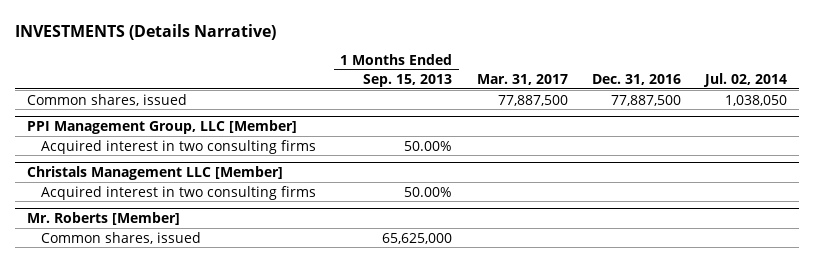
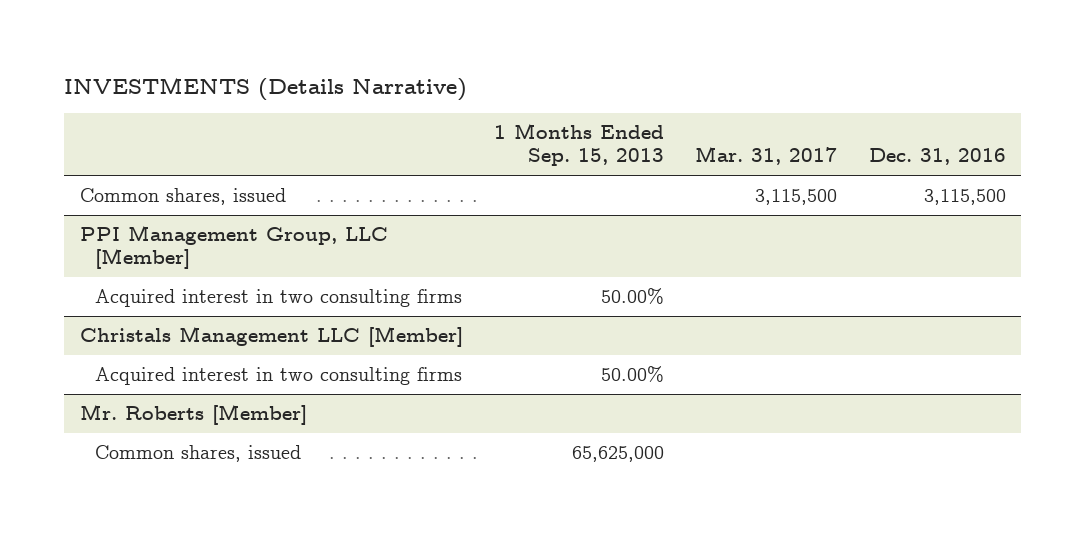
[702,73,787,88] Jul. 02, 2014 -> none
[497,94,568,106] 77,887,500 -> [755,188,838,205] 3,115,500
[610,94,681,106] 77,887,500 -> [923,188,1006,205] 3,115,500

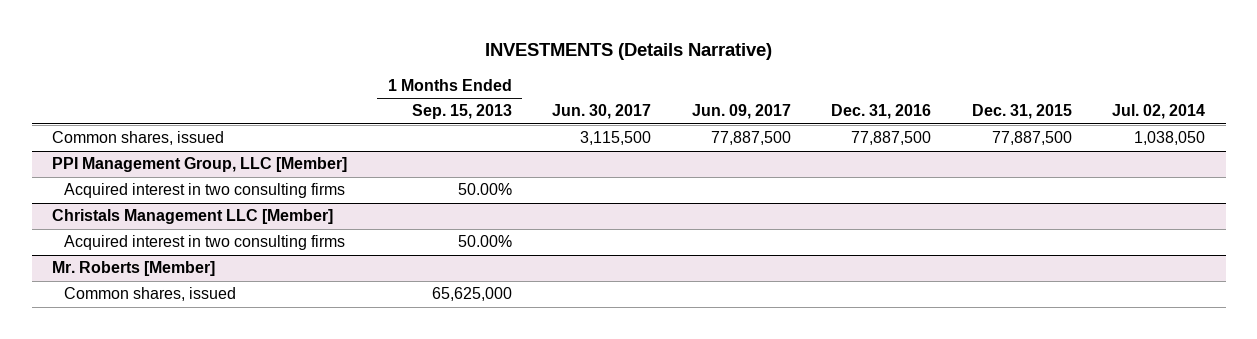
[695,146,838,166] Mar. 31, 2017 -> none
none -> [552,104,652,120] Jun. 30, 2017
none -> [691,104,791,120] Jun. 09, 2017
none -> [971,104,1072,120] Dec. 31, 2015
none -> [1112,104,1206,120] Jul. 02, 2014
[923,188,1006,205] 3,115,500 -> [851,131,932,146] 77,887,500

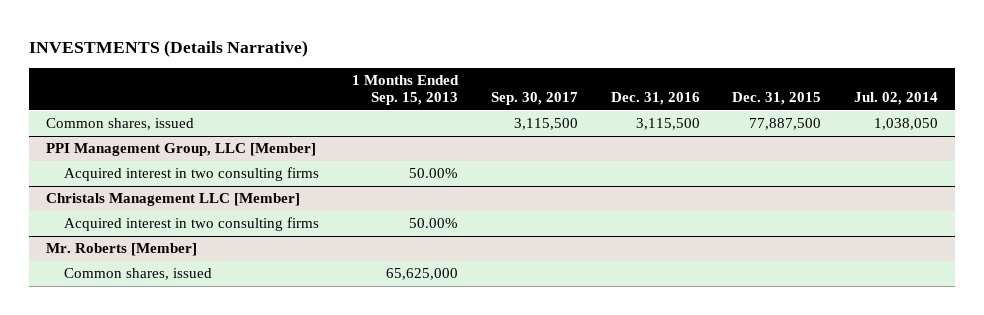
[552,104,652,120] Jun. 30, 2017 -> none
[691,104,791,120] Jun. 09, 2017 -> none
none -> [490,92,578,106] Sep. 30, 2017
[851,131,932,146] 77,887,500 -> [635,118,700,131] 3,115,500

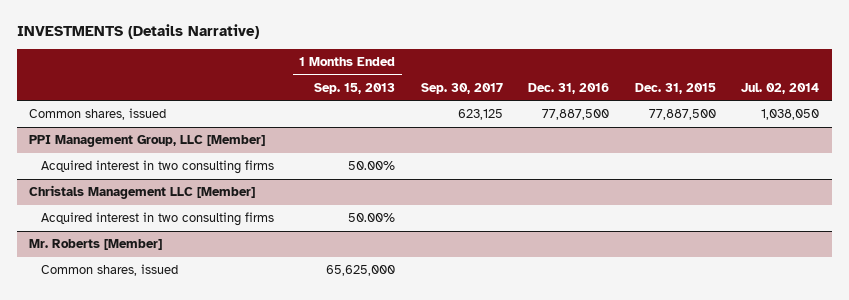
[513,118,578,131] 3,115,500 -> [457,109,503,121] 623,125
[635,118,700,131] 3,115,500 -> [542,109,610,121] 77,887,500

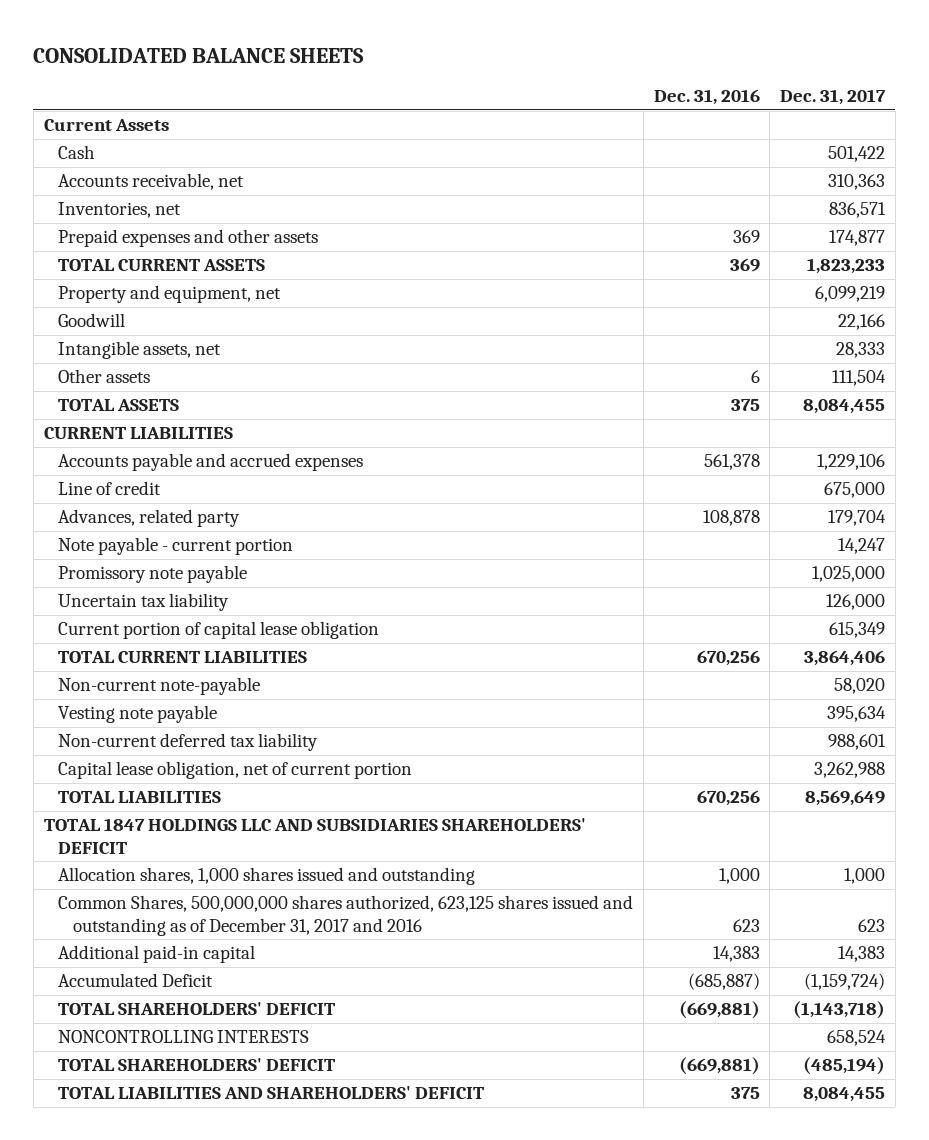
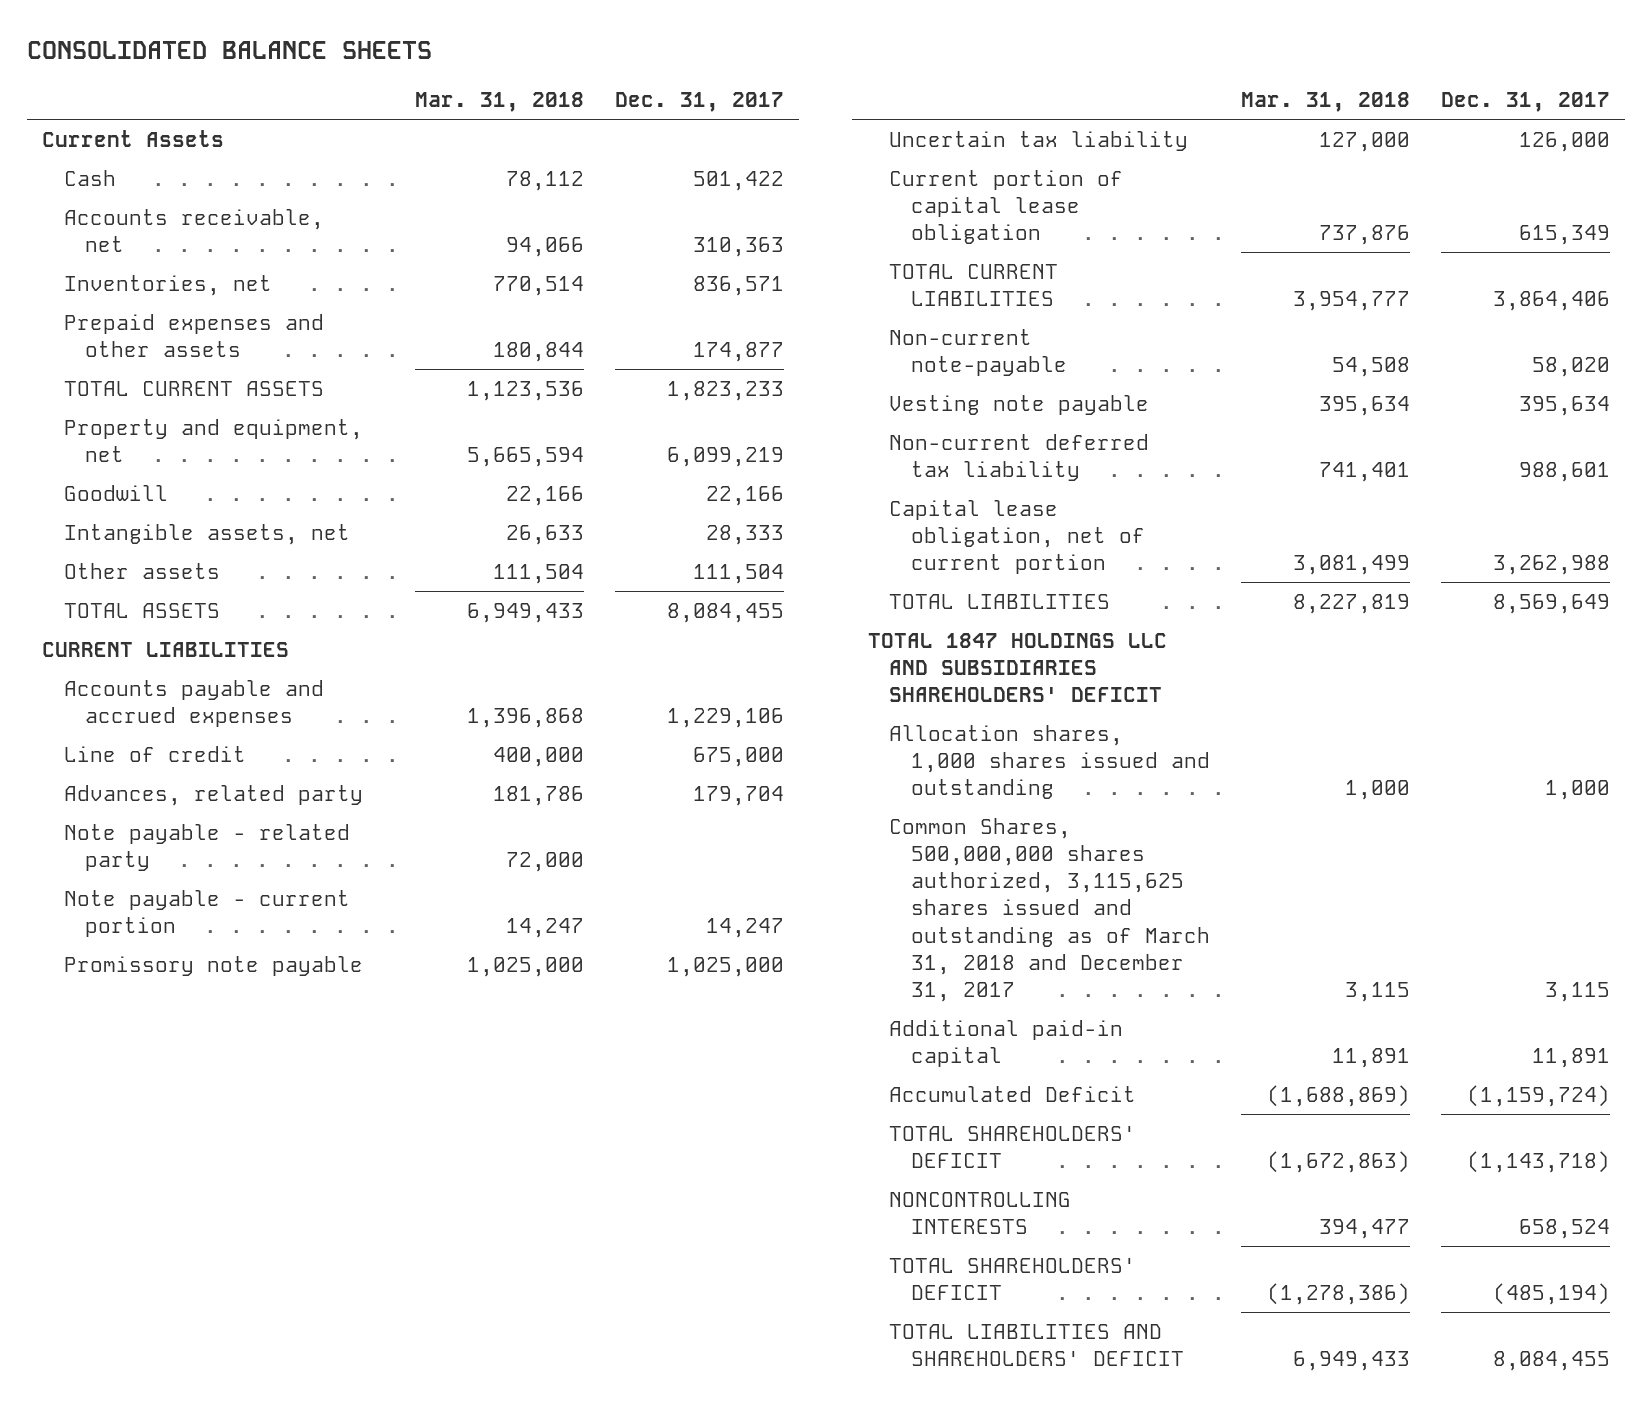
[653,89,760,106] Dec. 31, 2016 -> none
none -> [414,92,584,113] Mar. 31, 2018
none -> [63,823,350,872] Note payable - related party
[58,895,634,936] Common Shares, 500,000,000 shares authorized, 623,125 shares issued and outstanding as of December 31, 2017 and 2016 -> [889,817,1210,1003] Common Shares, 500,000,000 shares authorized, 3,115,625 shares issued and outstanding as of March 31, 2018 and December 31, 2017
[857,918,885,932] 623 -> [1544,982,1610,1003] 3,115
[837,946,885,963] 14,383 -> [1531,1048,1610,1069] 11,891

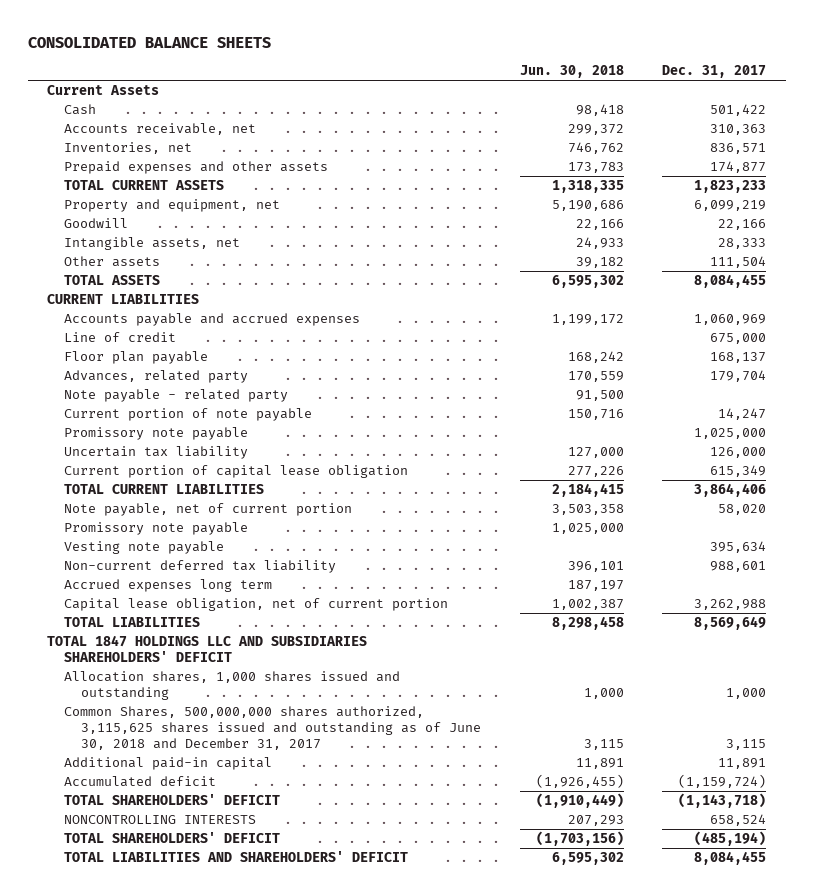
[414,92,584,113] Mar. 31, 2018 -> none
none -> [519,65,624,79] Jun. 30, 2018
[666,708,784,729] 1,229,106 -> [694,314,767,326] 1,060,969
none -> [63,351,208,365] Floor plan payable
[63,889,350,938] Note payable - current portion -> [63,408,312,422] Current portion of note payable
[889,328,1067,377] Non-current note-payable -> [63,503,352,517] Note payable, net of current portion
none -> [63,522,248,536] Promissory note payable
none -> [63,579,272,593] Accrued expenses long term
[889,817,1210,1003] Common Shares, 500,000,000 shares authorized, 3,115,625 shares issued and outstanding as of March 31, 2018 and December 31, 2017 -> [63,706,481,751] Common Shares, 500,000,000 shares authorized, 3,115,625 shares issued and outstanding as of June 30, 2018 and December 31, 2017
[889,1085,1137,1102] Accumulated Deficit -> [63,776,216,788] Accumulated deficit

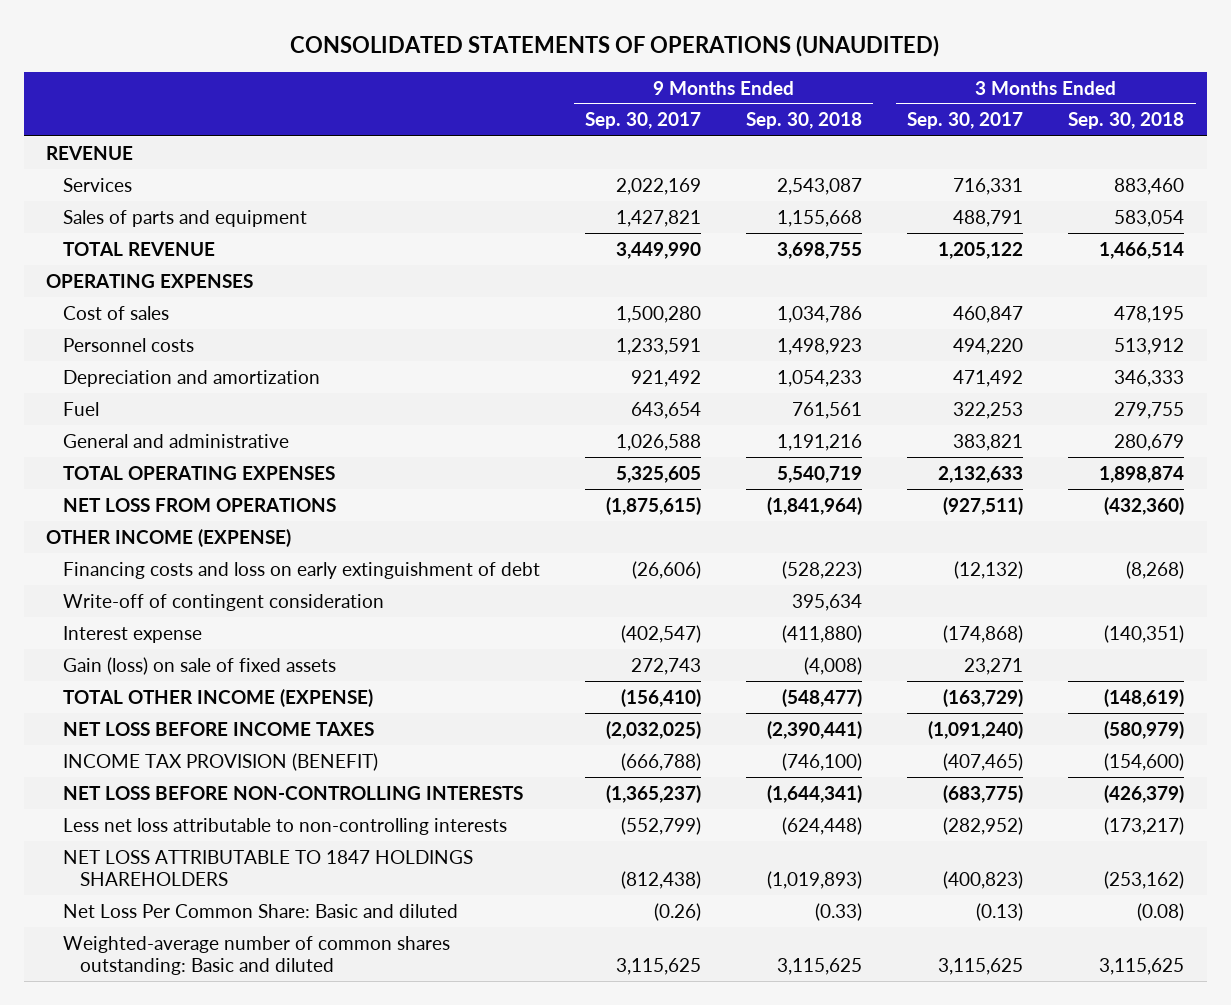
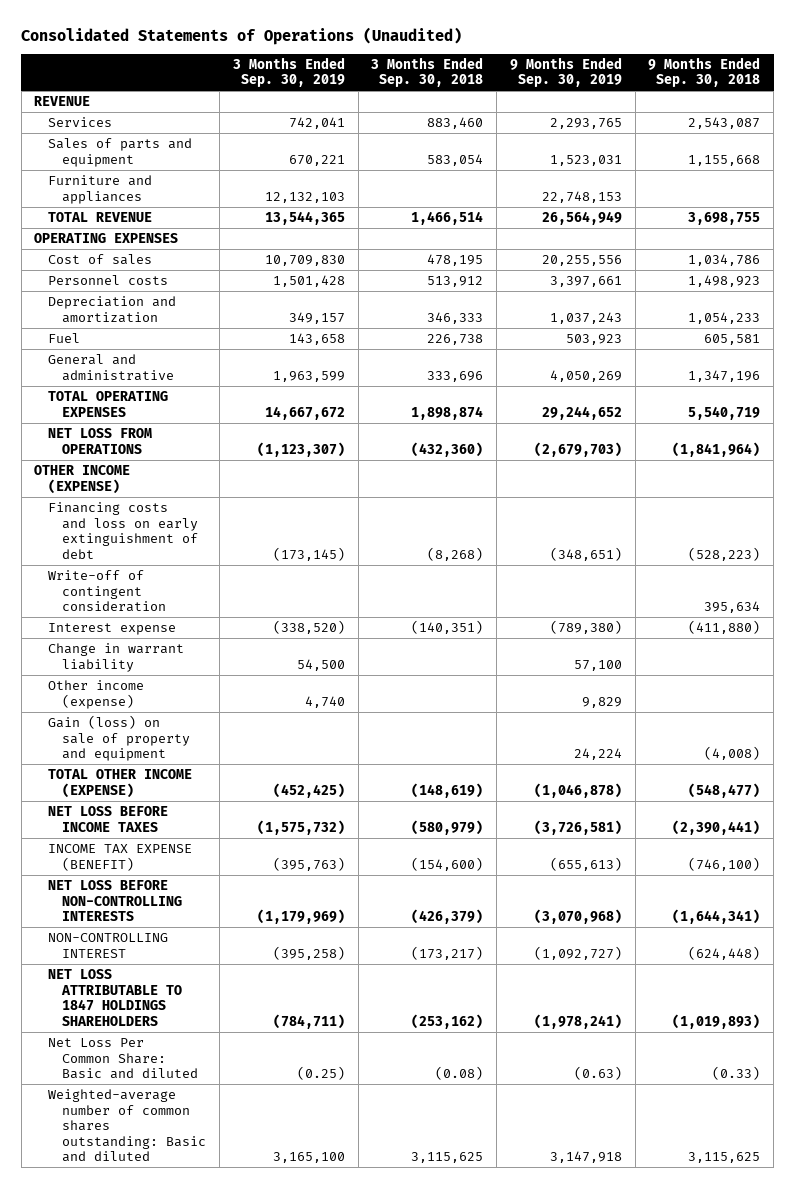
[290,35,940,58] CONSOLIDATED STATEMENTS OF OPERATIONS (UNAUDITED) -> [21,27,463,46] Consolidated Statements of Operations (Unaudited)
[585,112,702,130] Sep. 30, 2017 -> none
[907,112,1024,130] Sep. 30, 2017 -> none
none -> [232,56,345,88] 3 Months Ended Sep. 30, 2019
none -> [509,56,622,88] 9 Months Ended Sep. 30, 2019
none -> [48,174,153,204] Furniture and appliances
[792,401,863,419] 761,561 -> [704,333,761,345] 605,581
[1114,401,1185,419] 279,755 -> [427,333,484,345] 226,738
[777,433,863,451] 1,191,216 -> [688,369,761,382] 1,347,196
[1114,433,1185,451] 280,679 -> [427,370,484,382] 333,696
none -> [48,642,185,672] Change in warrant liability
none -> [48,679,145,709] Other income (expense)
[63,656,337,675] Gain (loss) on sale of fixed assets -> [48,714,191,762] Gain (loss) on sale of property and equipment
[63,752,379,771] INCOME TAX PROVISION (BENEFIT) -> [48,843,193,871] INCOME TAX EXPENSE (BENEFIT)
[63,817,508,835] Less net loss attributable to non-controlling interests -> [48,932,169,958] NON-CONTROLLING INTEREST

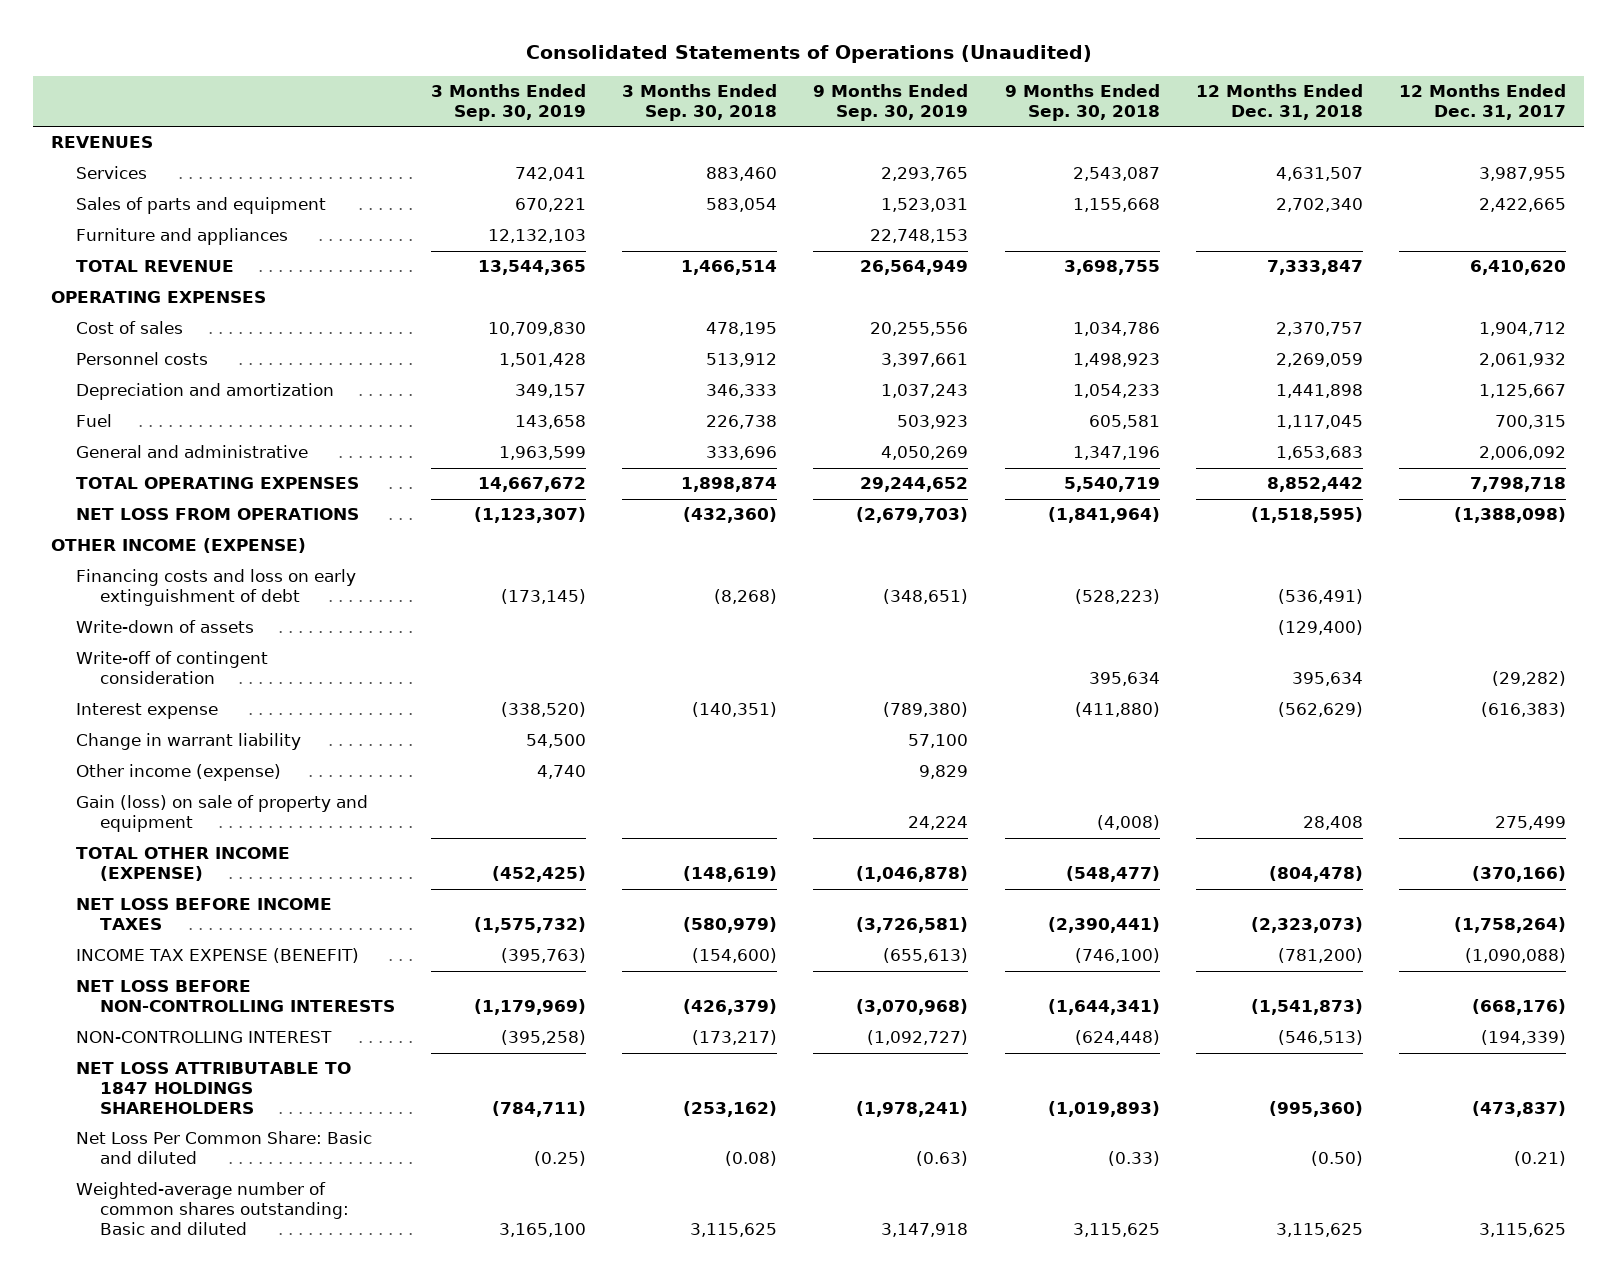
none -> [1195,83,1363,120] 12 Months Ended Dec. 31, 2018
none -> [1398,83,1566,120] 12 Months Ended Dec. 31, 2017
[34,95,91,106] REVENUE -> [51,136,154,149] REVENUES
none -> [75,620,254,634] Write-down of assets

